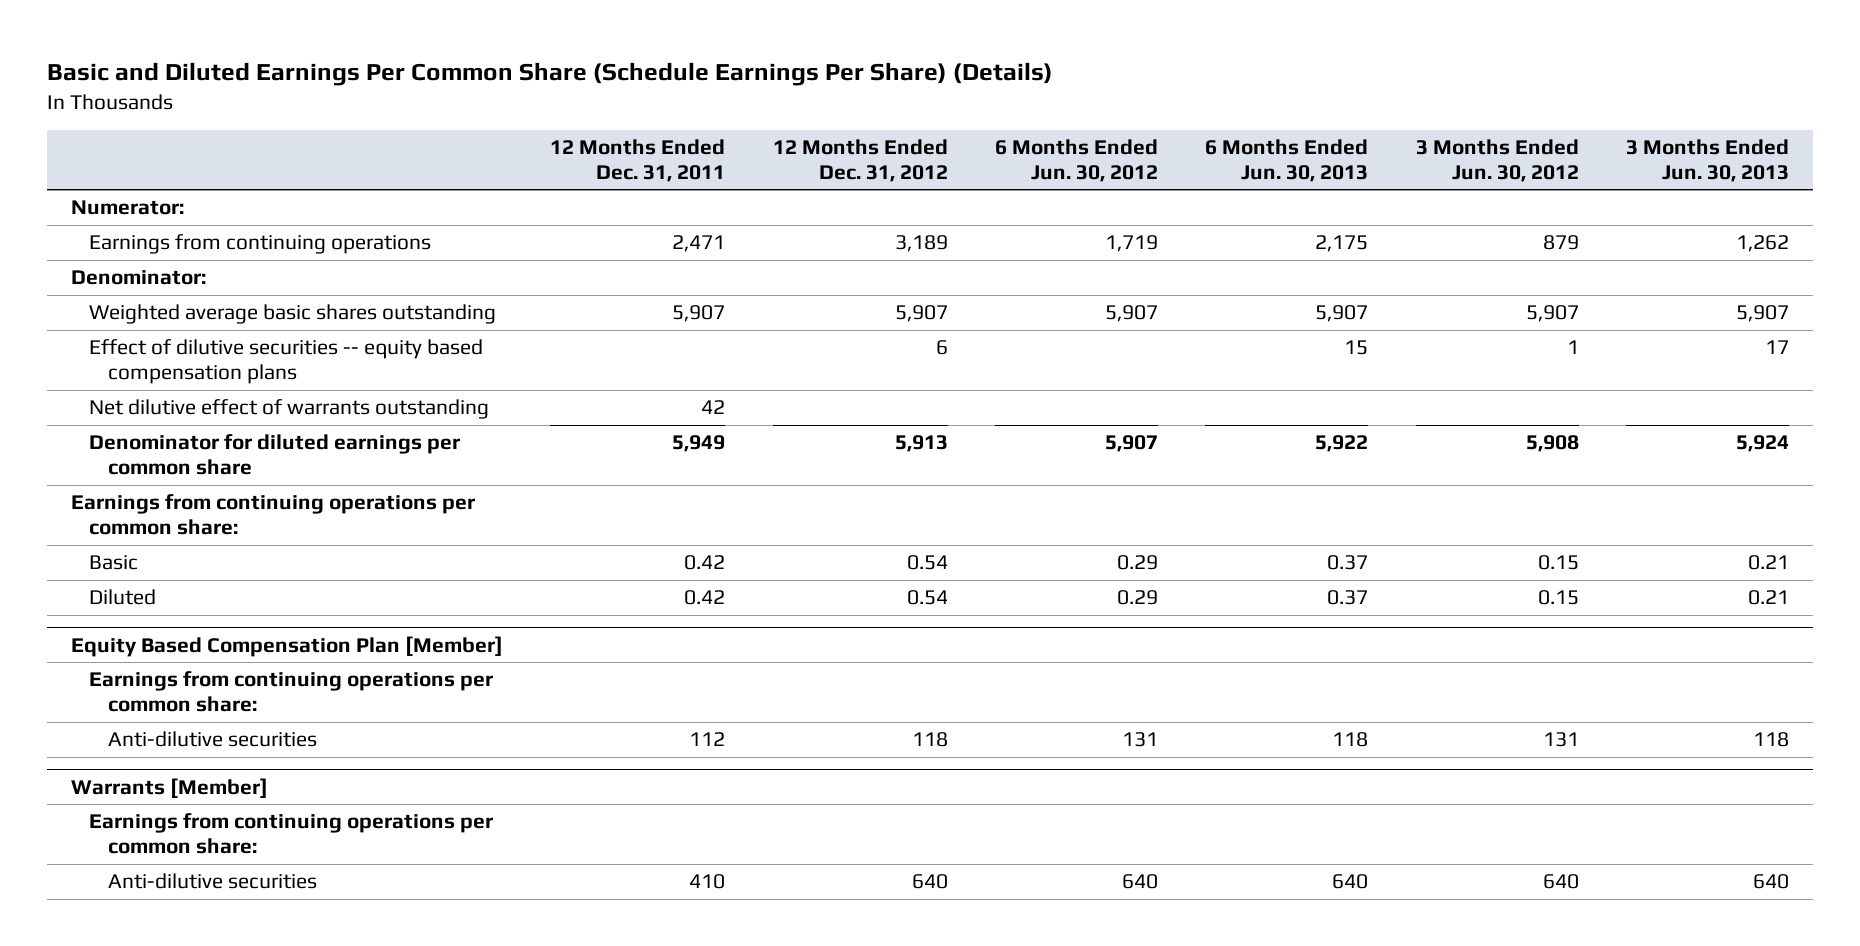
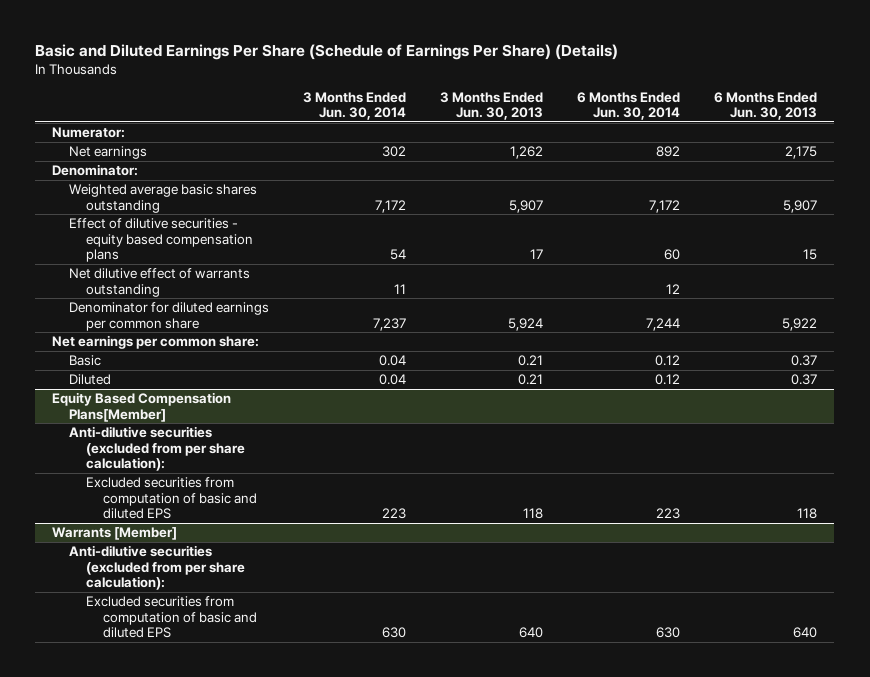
[47,62,1054,87] Basic and Diluted Earnings Per Common Share (Schedule Earnings Per Share) (Details) -> [35,43,619,60] Basic and Diluted Earnings Per Share (Schedule of Earnings Per Share) (Details)
[550,139,726,182] 12 Months Ended Dec. 31, 2011 -> none
[772,139,948,182] 12 Months Ended Dec. 31, 2012 -> none
[994,139,1158,182] 6 Months Ended Jun. 30, 2012 -> none
[1415,139,1579,182] 3 Months Ended Jun. 30, 2012 -> none
none -> [303,91,407,121] 3 Months Ended Jun. 30, 2014
none -> [577,91,681,121] 6 Months Ended Jun. 30, 2014
[89,234,432,255] Earnings from continuing operations -> [69,146,148,160] Net earnings
[89,339,484,384] Effect of dilutive securities -- equity based compensation plans -> [69,218,253,263] Effect of dilutive securities - equity based compensation plans
[71,494,476,535] Earnings from continuing operations per common share: -> [52,335,260,350] Net earnings per common share:
[89,671,494,712] Earnings from continuing operations per common share: -> none
[71,635,504,657] Equity Based Compensation Plan [Member] -> [52,392,232,422] Equity Based Compensation Plans[Member]
none -> [69,426,245,472] Anti-dilutive securities (excluded from per share calculation):
[107,731,317,748] Anti-dilutive securities -> [85,477,257,520] Excluded securities from computation of basic and diluted EPS
[89,813,494,854] Earnings from continuing operations per common share: -> none
none -> [69,545,245,591] Anti-dilutive securities (excluded from per share calculation):
[107,873,317,890] Anti-dilutive securities -> [85,596,257,639] Excluded securities from computation of basic and diluted EPS

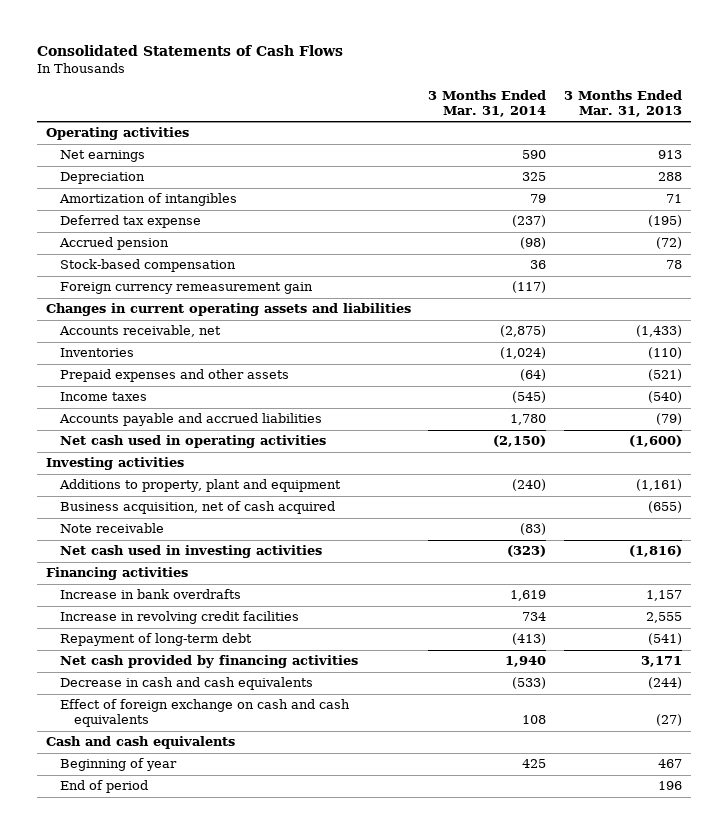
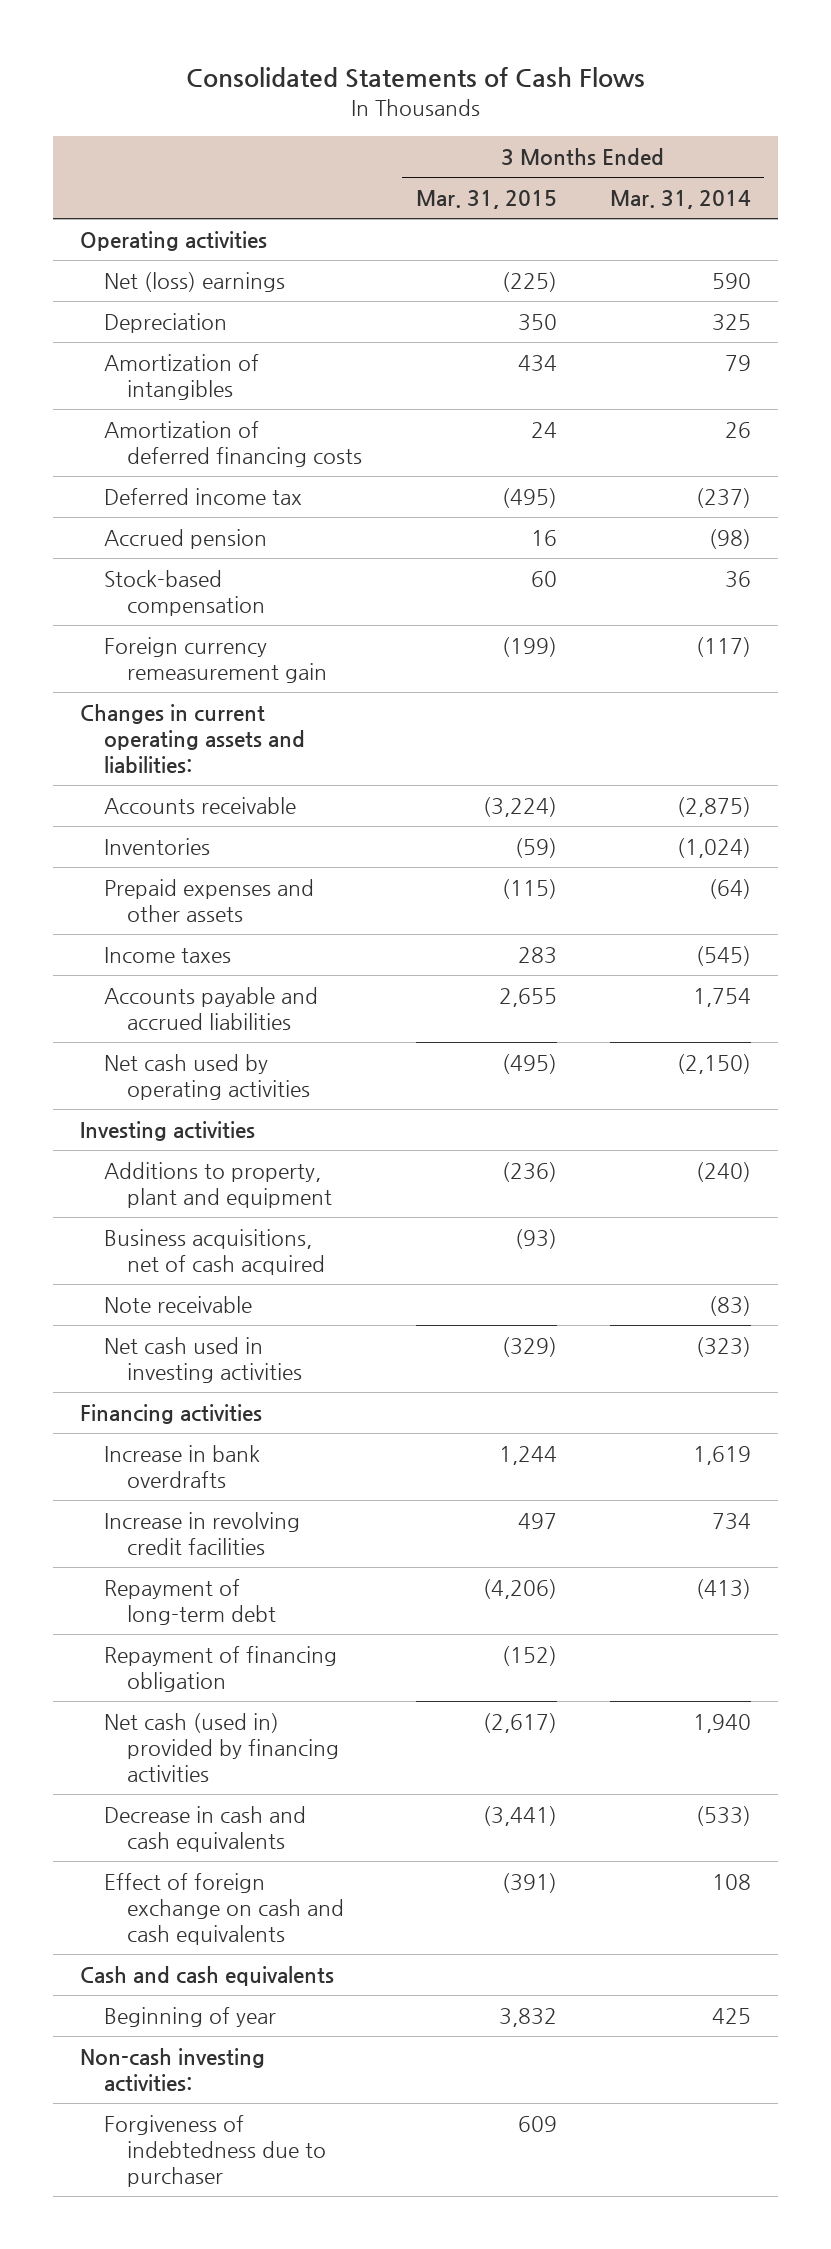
[563,90,682,118] 3 Months Ended Mar. 31, 2013 -> none
none -> [415,190,557,210] Mar. 31, 2015
[60,150,146,163] Net earnings -> [103,271,285,292] Net (loss) earnings
none -> [103,420,363,467] Amortization of deferred financing costs
[60,215,202,229] Deferred tax expense -> [103,487,302,505] Deferred income tax
[45,303,411,317] Changes in current operating assets and liabilities -> [80,703,305,773] Changes in current operating assets and liabilities:
[59,325,222,338] Accounts receivable, net -> [103,796,296,814] Accounts receivable
[510,414,547,426] 1,780 -> [693,987,752,1007] 1,754
[60,435,327,449] Net cash used in operating activities -> [103,1053,311,1100] Net cash used by operating activities
[60,501,336,515] Business acquisition, net of cash acquired -> [103,1228,326,1275] Business acquisitions, net of cash acquired
none -> [103,1645,337,1692] Repayment of financing obligation
[60,655,359,669] Net cash provided by financing activities -> [103,1712,340,1782] Net cash (used in) provided by financing activities
[60,780,149,794] End of period -> none
none -> [80,2047,266,2092] Non-cash investing activities:
none -> [103,2114,327,2187] Forgiveness of indebtedness due to purchaser

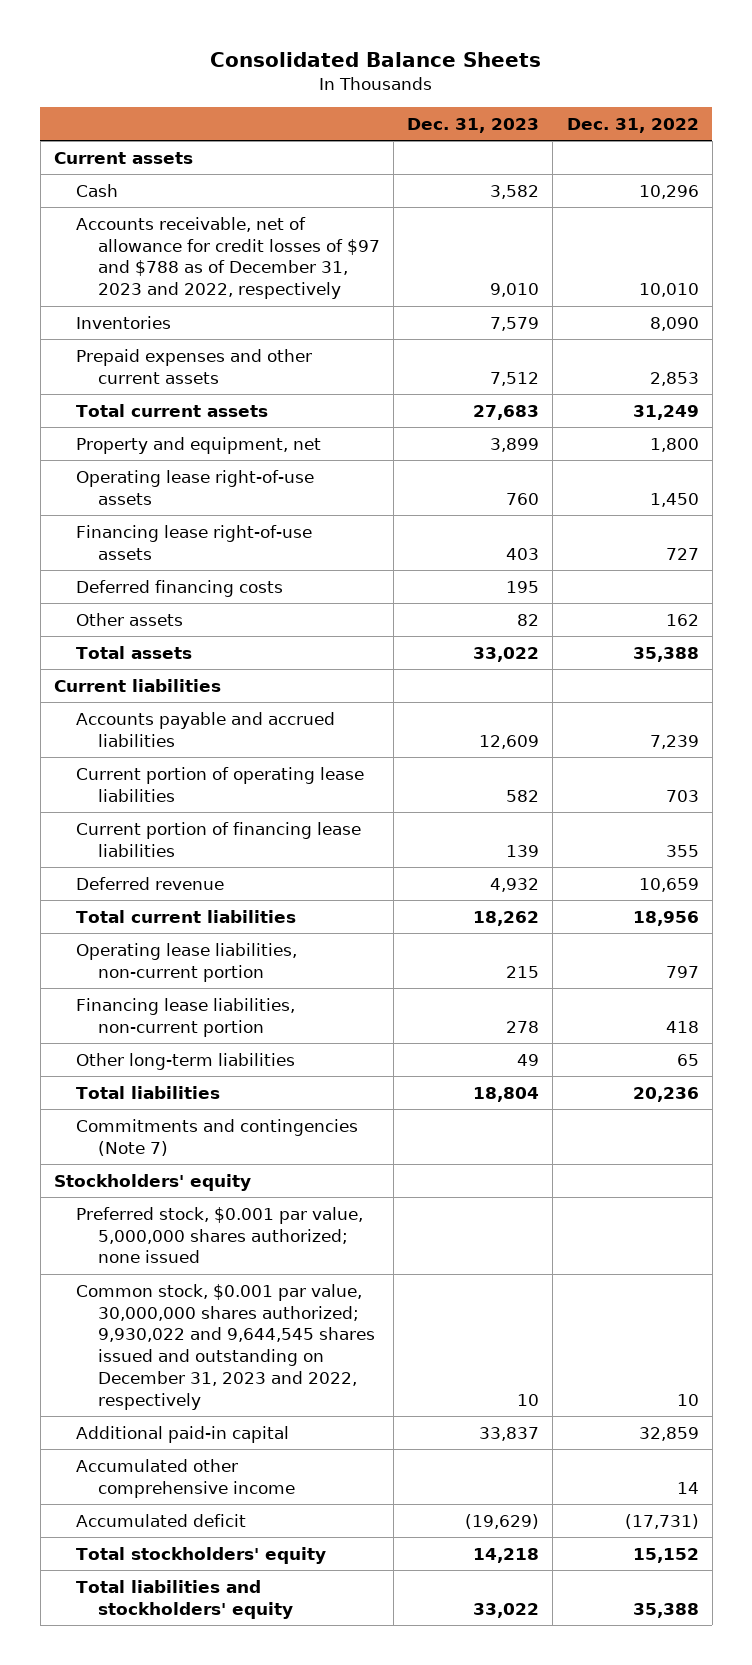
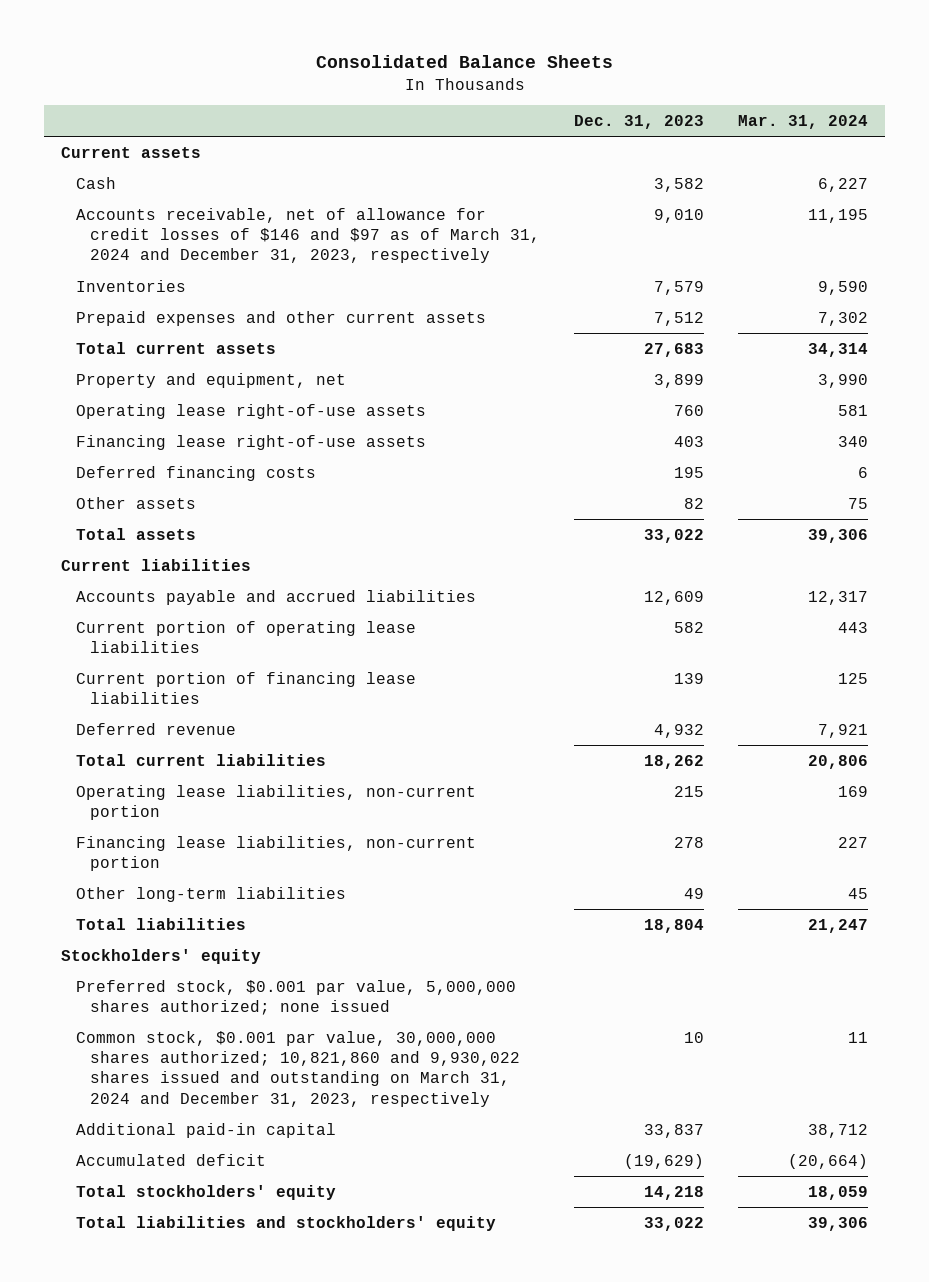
[566,118,699,134] Dec. 31, 2022 -> none
none -> [738,115,869,130] Mar. 31, 2024
[76,216,381,300] Accounts receivable, net of allowance for credit losses of $97 and $788 as of December 31, 2023 and 2022, respectively -> [75,207,541,264] Accounts receivable, net of allowance for credit losses of $146 and $97 as of March 31, 2024 and December 31, 2023, respectively
[76,1118,359,1156] Commitments and contingencies (Note 7) -> none
[76,1283,376,1410] Common stock, $0.001 par value, 30,000,000 shares authorized; 9,930,022 and 9,644,545 shares issued and outstanding on December 31, 2023 and 2022, respectively -> [75,1030,521,1107] Common stock, $0.001 par value, 30,000,000 shares authorized; 10,821,860 and 9,930,022 shares issued and outstanding on March 31, 2024 and December 31, 2023, respectively
[76,1458,296,1498] Accumulated other comprehensive income -> none

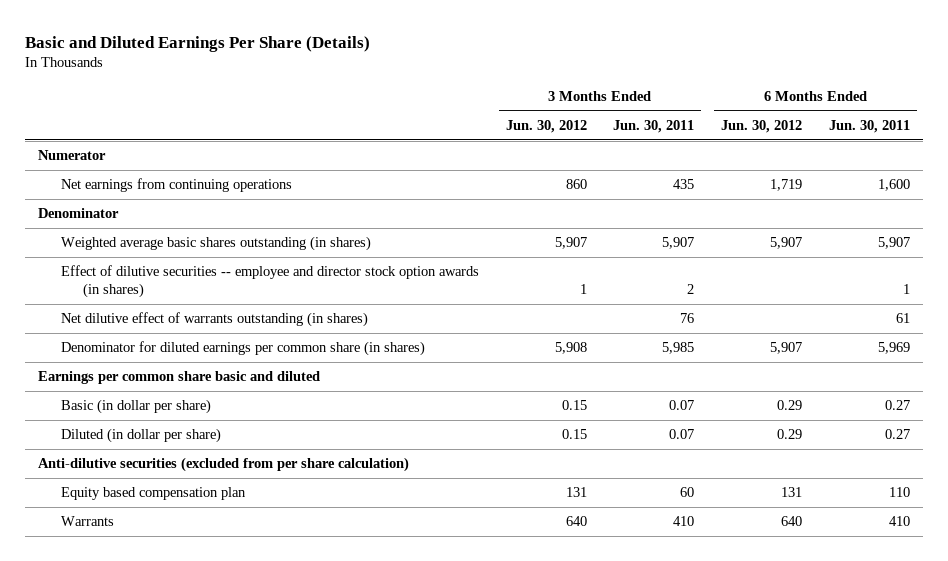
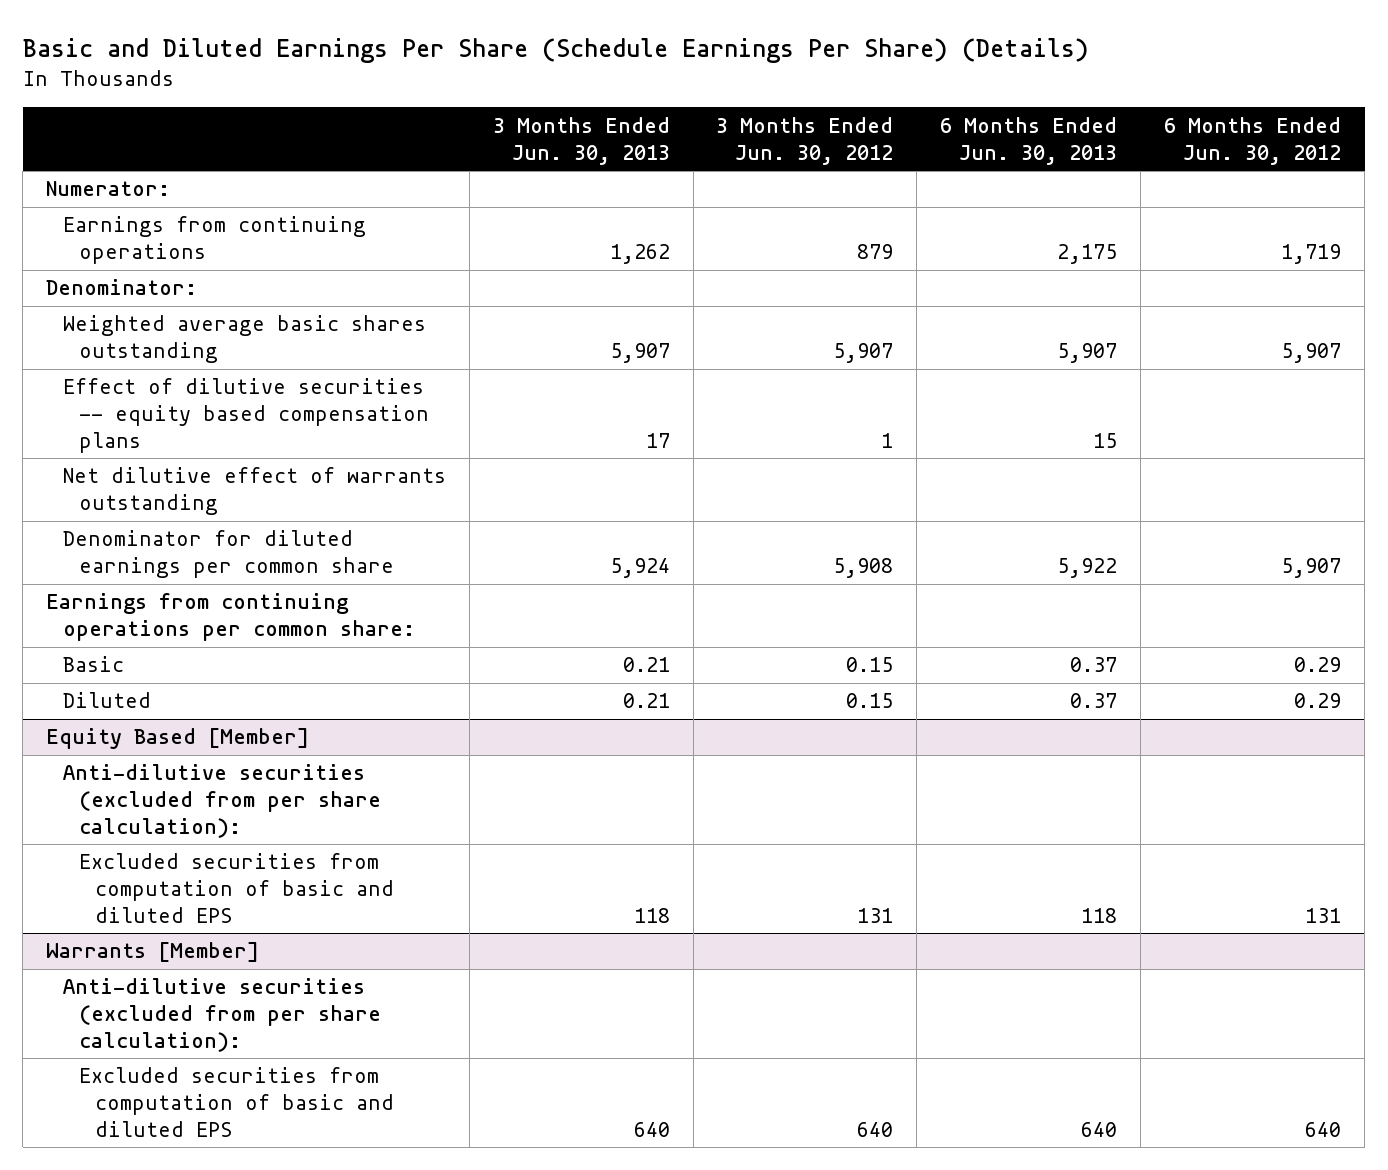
[24,35,370,52] Basic and Diluted Earnings Per Share (Details) -> [22,37,1089,63] Basic and Diluted Earnings Per Share (Schedule Earnings Per Share) (Details)
[613,120,695,134] Jun. 30, 2011 -> none
[828,120,910,134] Jun. 30, 2011 -> none
none -> [492,116,670,165] 3 Months Ended Jun. 30, 2013
none -> [940,116,1118,165] 6 Months Ended Jun. 30, 2013
[38,150,107,161] Numerator -> [46,181,171,197] Numerator:
[60,178,292,193] Net earnings from continuing operations -> [62,216,366,265] Earnings from continuing operations
[565,179,587,190] 860 -> [857,244,894,260] 879
[38,208,120,219] Denominator -> [46,279,198,296] Denominator:
[60,236,371,252] Weighted average basic shares outstanding (in shares) -> [62,315,426,364] Weighted average basic shares outstanding
[60,265,479,299] Effect of dilutive securities -- employee and director stock option awards (in shares) -> [62,378,429,453] Effect of dilutive securities -- equity based compensation plans
[60,312,368,328] Net dilutive effect of warrants outstanding (in shares) -> [62,467,446,516] Net dilutive effect of warrants outstanding
[60,341,425,357] Denominator for diluted earnings per common share (in shares) -> [62,530,394,579] Denominator for diluted earnings per common share
[38,371,321,385] Earnings per common share basic and diluted -> [46,593,415,642] Earnings from continuing operations per common share:
[60,399,211,415] Basic (in dollar per share) -> [62,656,124,673] Basic
[60,428,221,444] Diluted (in dollar per share) -> [62,692,151,709] Diluted
none -> [46,728,310,750] Equity Based [Member]
[38,457,410,473] Anti-dilutive securities (excluded from per share calculation) -> [62,764,381,838] Anti-dilutive securities (excluded from per share calculation):
[60,487,246,501] Equity based compensation plan -> [78,853,395,923] Excluded securities from computation of basic and diluted EPS
none -> [46,942,260,963] Warrants [Member]
none -> [62,978,381,1052] Anti-dilutive securities (excluded from per share calculation):
[60,516,114,527] Warrants -> [78,1067,395,1137] Excluded securities from computation of basic and diluted EPS

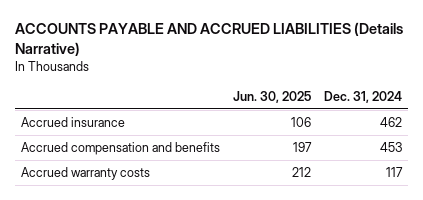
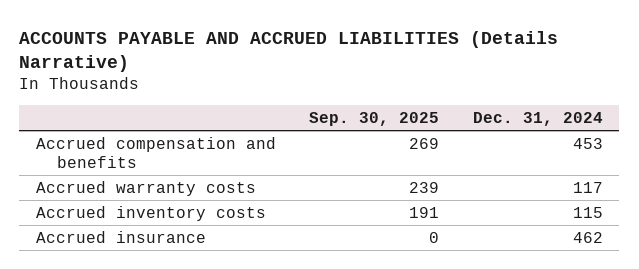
[232,90,311,103] Jun. 30, 2025 -> none
none -> [309,111,440,126] Sep. 30, 2025
none -> [35,205,266,221] Accrued inventory costs
[21,116,126,127] Accrued insurance -> [35,230,206,243] Accrued insurance

